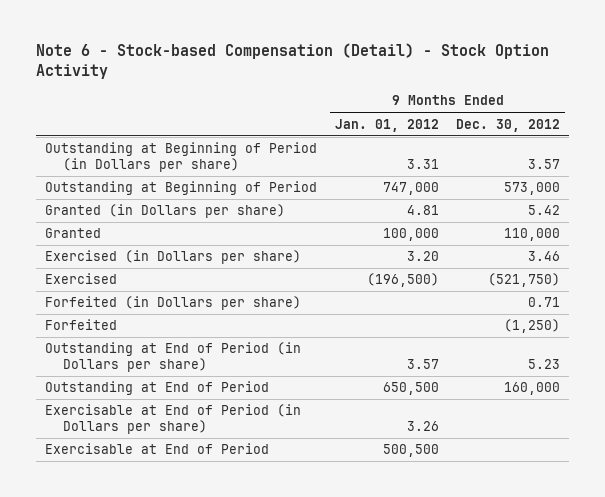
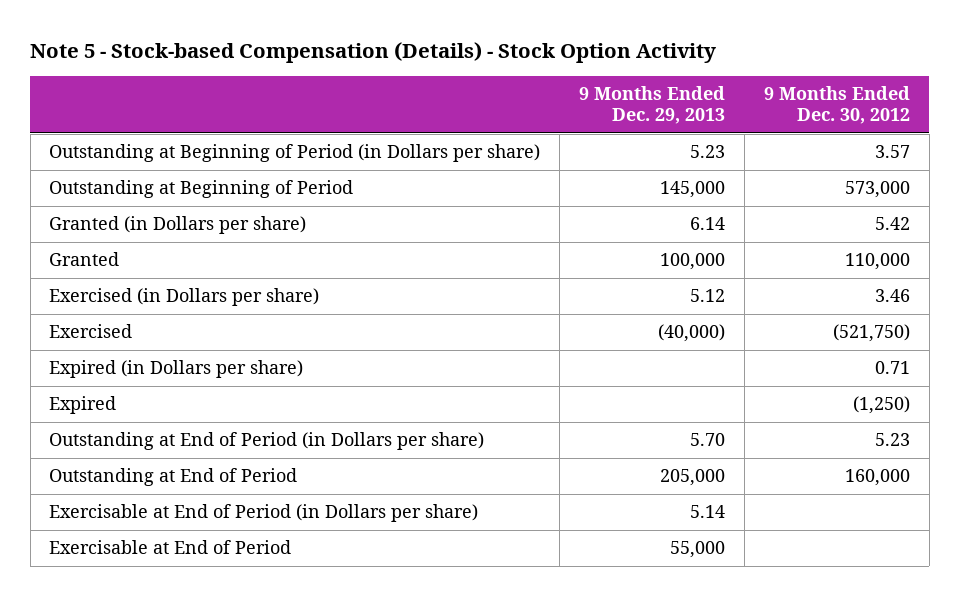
[36,43,550,80] Note 6 - Stock-based Compensation (Detail) - Stock Option Activity -> [30,41,717,63] Note 5 - Stock-based Compensation (Details) - Stock Option Activity
[334,118,439,132] Jan. 01, 2012 -> none
none -> [579,86,726,125] 9 Months Ended Dec. 29, 2013
[45,296,302,311] Forfeited (in Dollars per share) -> [49,360,304,379] Expired (in Dollars per share)
[45,319,118,331] Forfeited -> [49,396,117,415] Expired

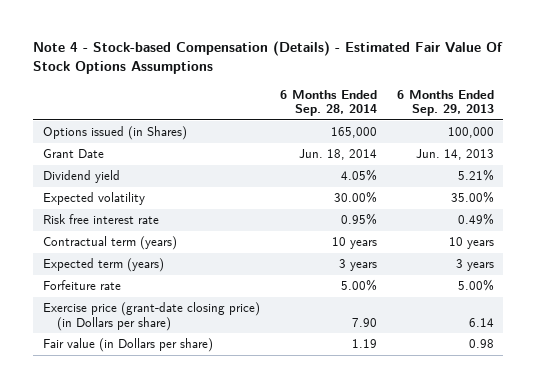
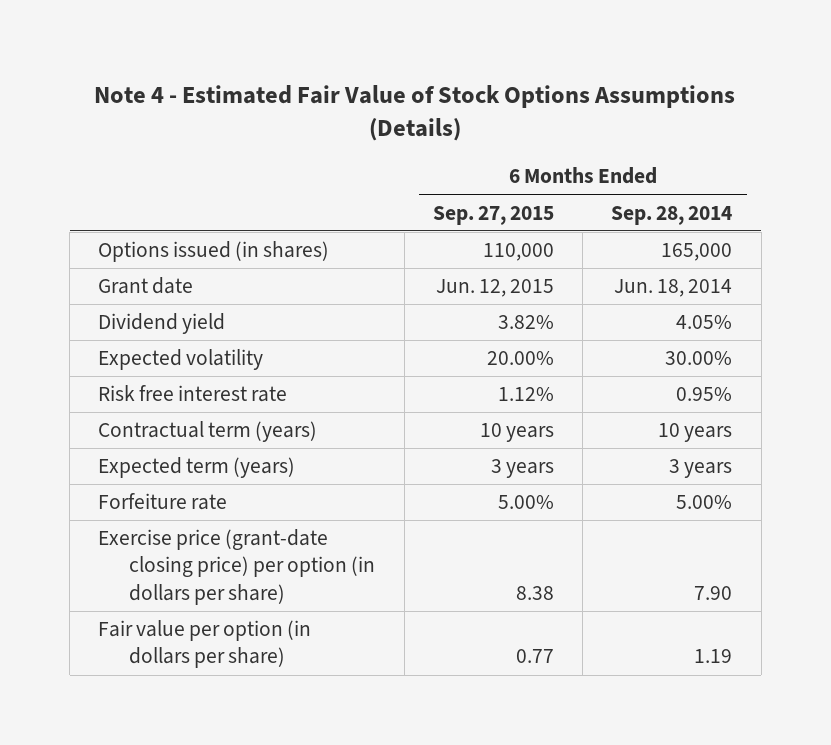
[33,41,504,75] Note 4 - Stock-based Compensation (Details) - Estimated Fair Value Of Stock Options Assumptions -> [94,84,736,142] Note 4 - Estimated Fair Value of Stock Options Assumptions (Details)
[396,89,494,117] 6 Months Ended Sep. 29, 2013 -> none
none -> [432,205,554,225] Sep. 27, 2015
[42,126,187,141] Options issued (in Shares) -> [98,241,330,263] Options issued (in shares)
[42,149,104,159] Grant Date -> [98,277,194,295] Grant date
[42,302,260,331] Exercise price (grant-date closing price) (in Dollars per share) -> [98,529,376,605] Exercise price (grant-date closing price) per option (in dollars per share)
[42,338,213,353] Fair value (in Dollars per share) -> [98,620,312,669] Fair value per option (in dollars per share)

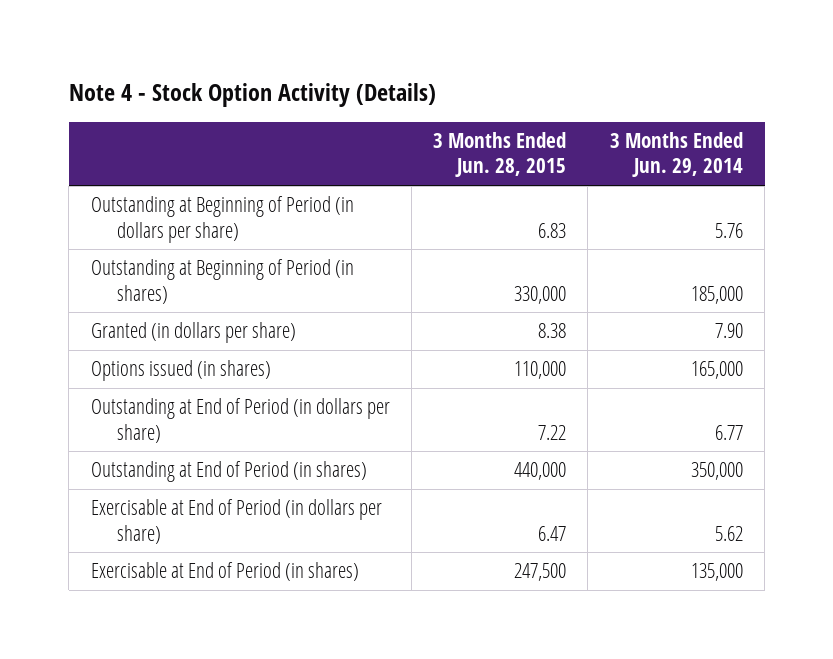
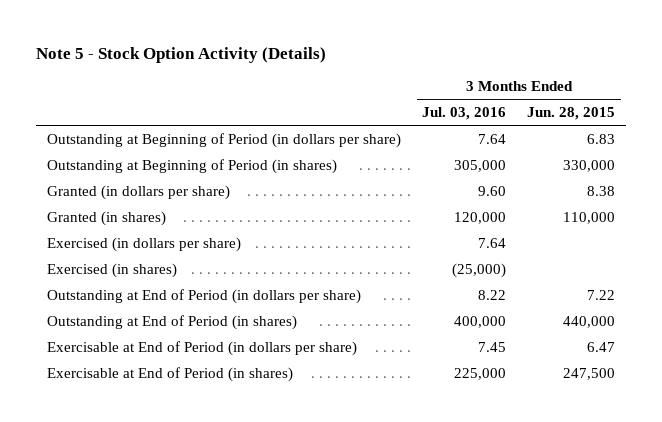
[68,82,436,107] Note 4 - Stock Option Activity (Details) -> [35,46,326,63] Note 5 - Stock Option Activity (Details)
[609,132,743,178] 3 Months Ended Jun. 29, 2014 -> none
none -> [421,107,506,121] Jul. 03, 2016
[90,360,271,382] Options issued (in shares) -> [46,210,166,226] Granted (in shares)
none -> [46,236,241,252] Exercised (in dollars per share)
none -> [46,262,177,278] Exercised (in shares)

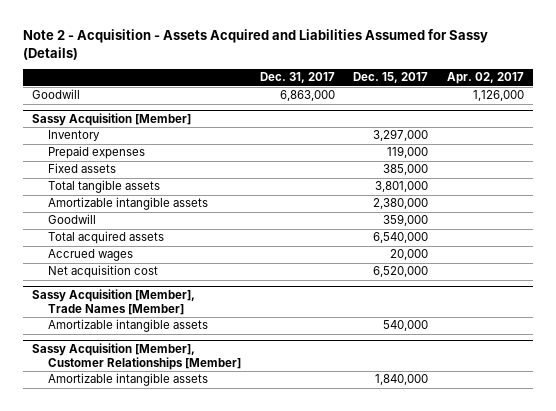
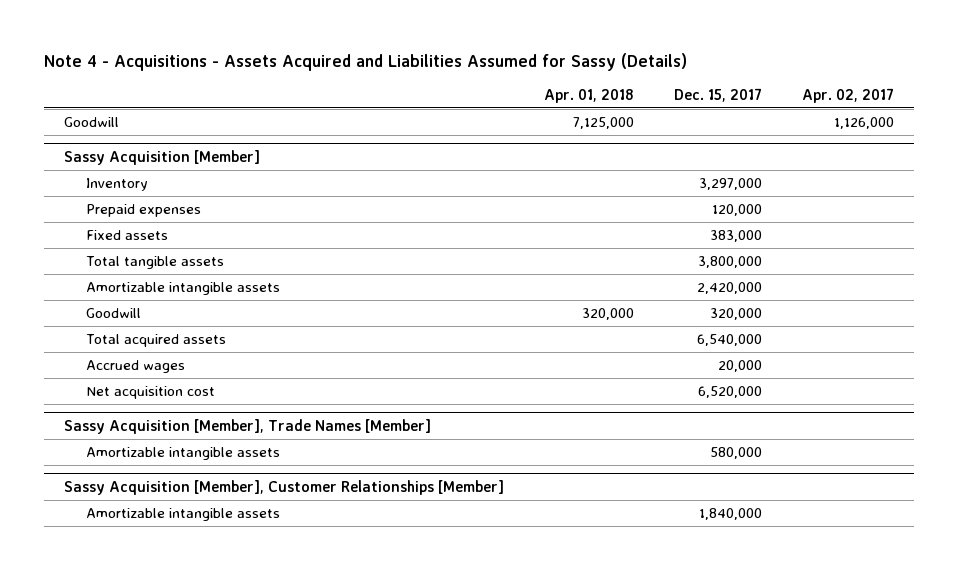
[22,29,488,60] Note 2 - Acquisition - Assets Acquired and Liabilities Assumed for Sassy (Details) -> [44,53,688,72] Note 4 - Acquisitions - Assets Acquired and Liabilities Assumed for Sassy (Details)
[259,72,335,84] Dec. 31, 2017 -> none
none -> [544,89,635,104] Apr. 01, 2018
[387,146,429,159] 119,000 -> [712,203,763,216] 120,000
[383,164,429,176] 385,000 -> [710,229,763,242] 383,000
[375,181,429,193] 3,801,000 -> [698,255,763,268] 3,800,000
[373,198,429,210] 2,380,000 -> [697,281,763,294] 2,420,000
[383,214,429,227] 359,000 -> [710,307,763,320] 320,000
[383,320,429,332] 540,000 -> [710,446,763,459] 580,000

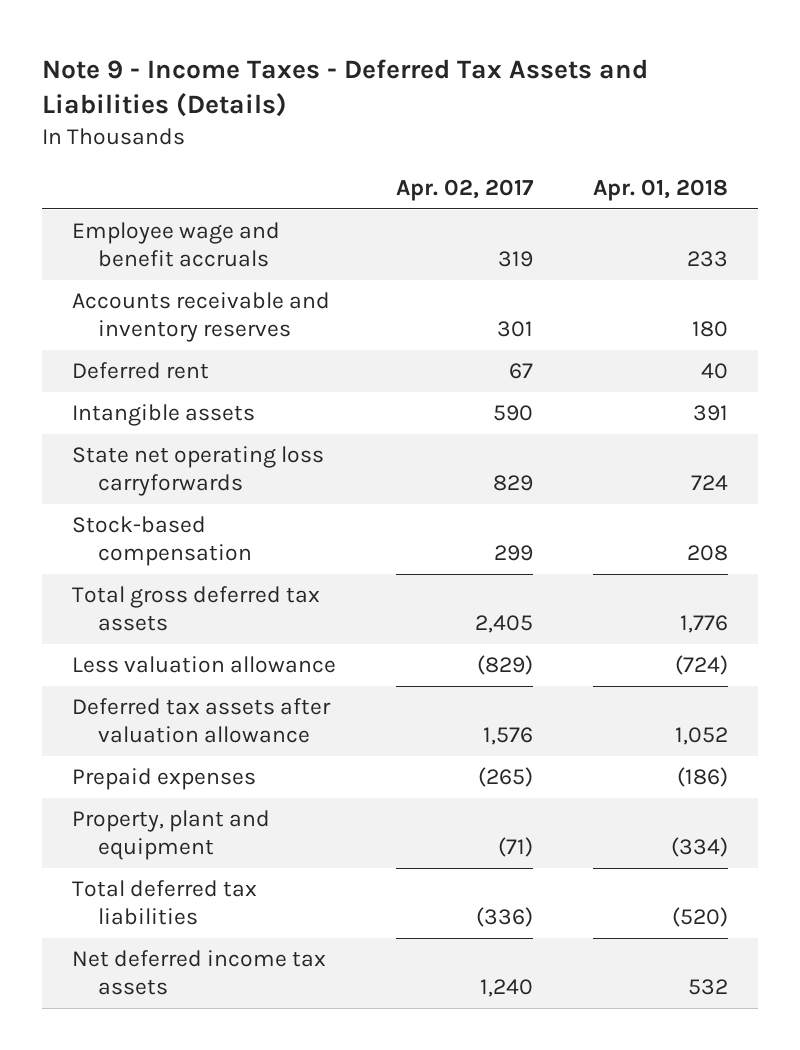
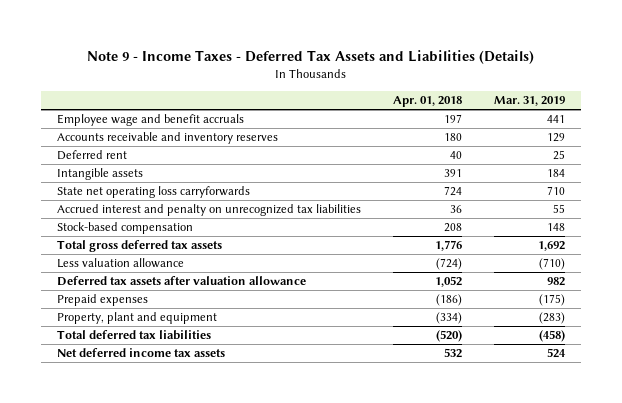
[395,179,534,202] Apr. 02, 2017 -> none
none -> [494,96,566,107] Mar. 31, 2019
[686,250,728,267] 233 -> [444,114,463,124] 197
none -> [57,204,362,217] Accrued interest and penalty on unrecognized tax liabilities

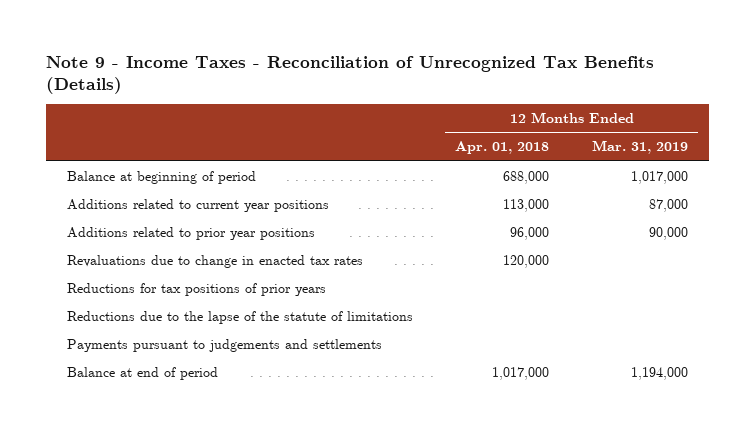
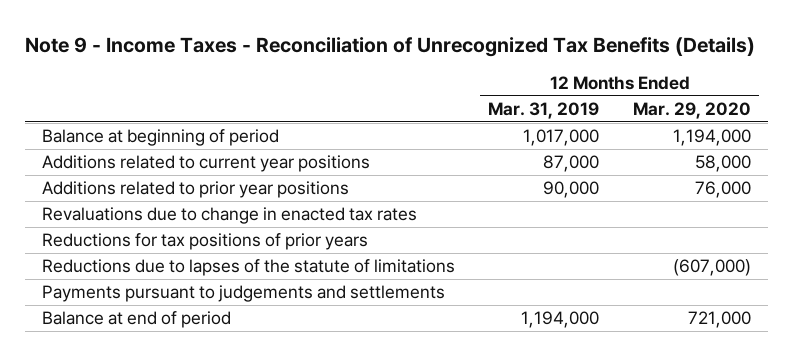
[455,141,550,155] Apr. 01, 2018 -> none
none -> [632,101,751,119] Mar. 29, 2020
[67,311,414,325] Reductions due to the lapse of the statute of limitations -> [41,259,455,277] Reductions due to lapses of the statute of limitations

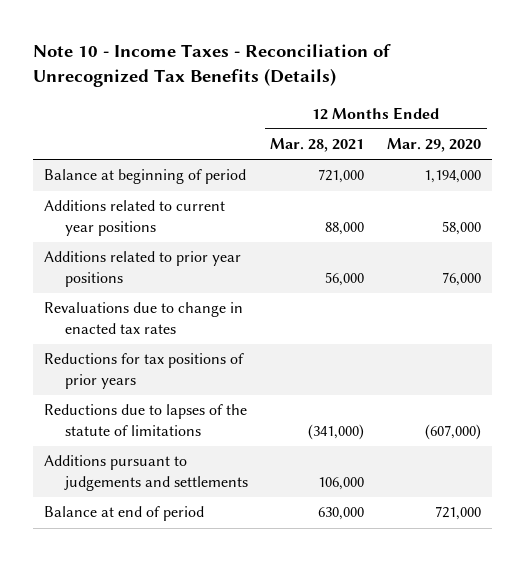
[25,37,756,58] Note 9 - Income Taxes - Reconciliation of Unrecognized Tax Benefits (Details) -> [32,44,391,88] Note 10 - Income Taxes - Reconciliation of Unrecognized Tax Benefits (Details)
[488,101,600,119] Mar. 31, 2019 -> none
none -> [270,138,365,153] Mar. 28, 2021
[41,285,445,303] Payments pursuant to judgements and settlements -> [43,455,248,491] Additions pursuant to judgements and settlements

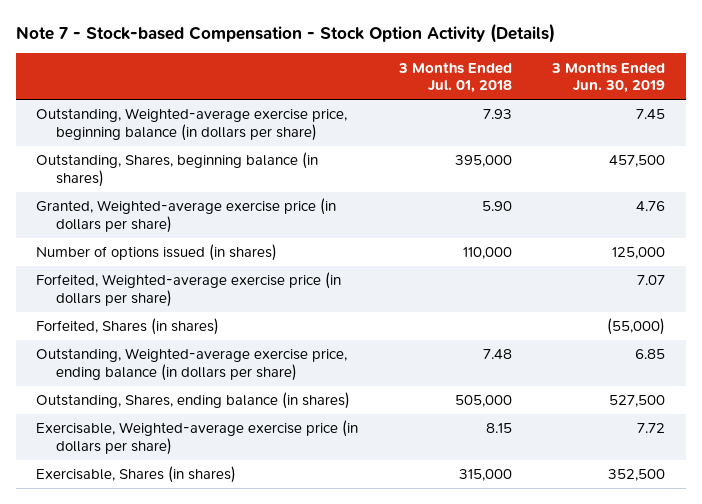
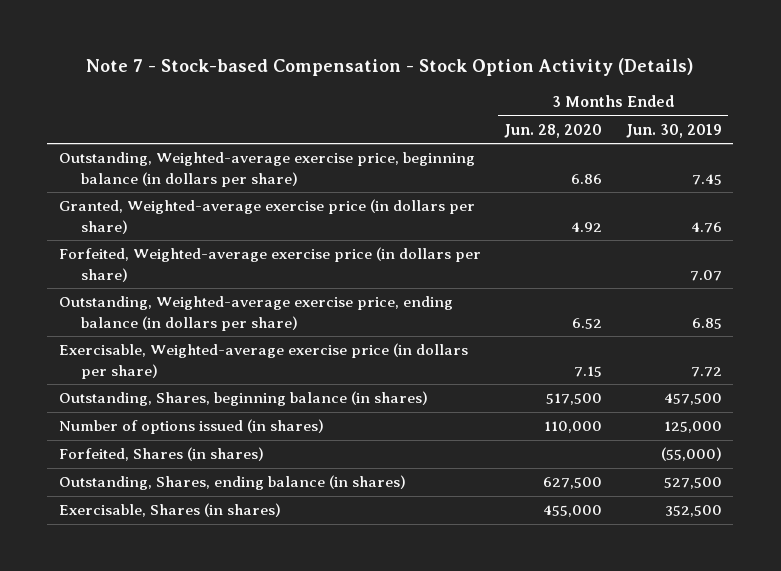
[397,61,512,94] 3 Months Ended Jul. 01, 2018 -> none
none -> [504,123,603,138] Jun. 28, 2020
[36,152,319,187] Outstanding, Shares, beginning balance (in shares) -> [58,391,428,407] Outstanding, Shares, beginning balance (in shares)
[36,244,278,262] Number of options issued (in shares) -> [58,419,324,435] Number of options issued (in shares)
[36,318,220,336] Forfeited, Shares (in shares) -> [58,447,264,462] Forfeited, Shares (in shares)
[36,392,351,410] Outstanding, Shares, ending balance (in shares) -> [58,475,406,491] Outstanding, Shares, ending balance (in shares)

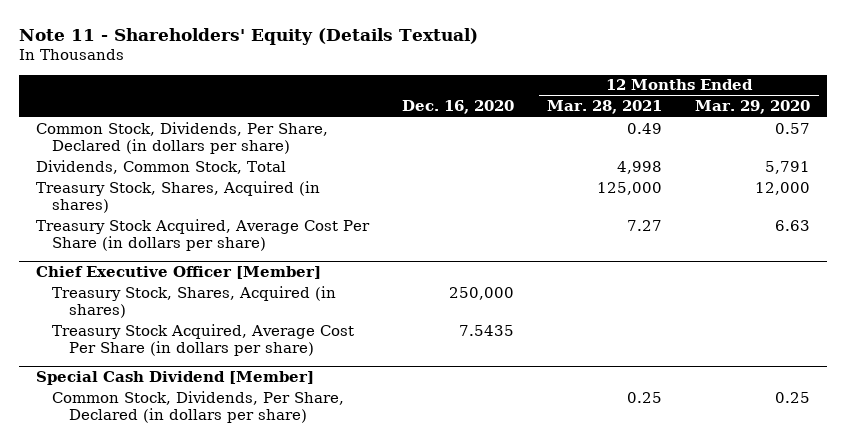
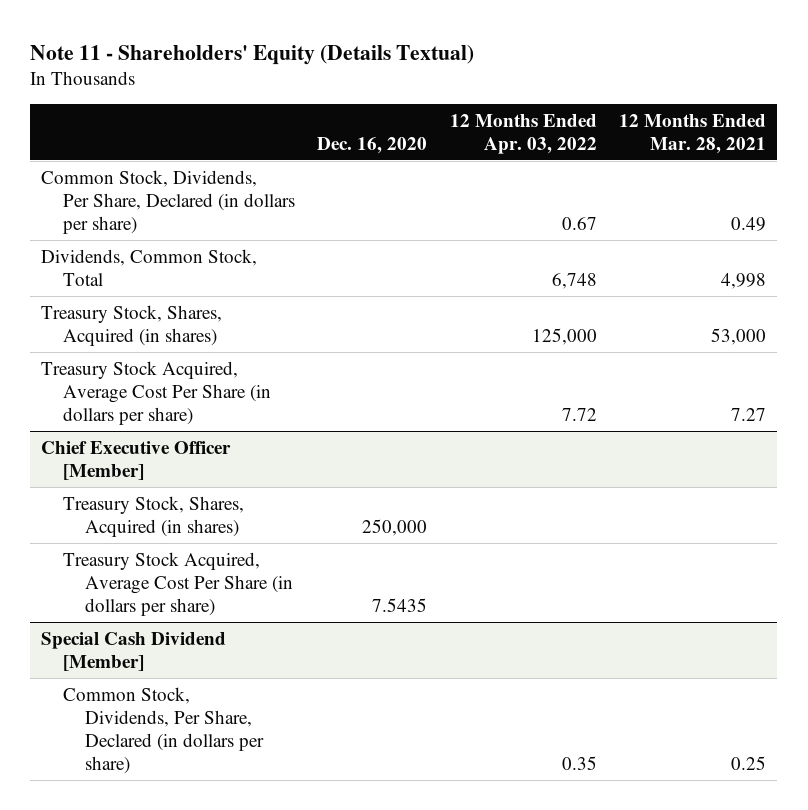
[695,100,811,115] Mar. 29, 2020 -> none
none -> [449,113,597,154] 12 Months Ended Apr. 03, 2022
[597,181,663,195] 125,000 -> [711,327,767,345] 53,000

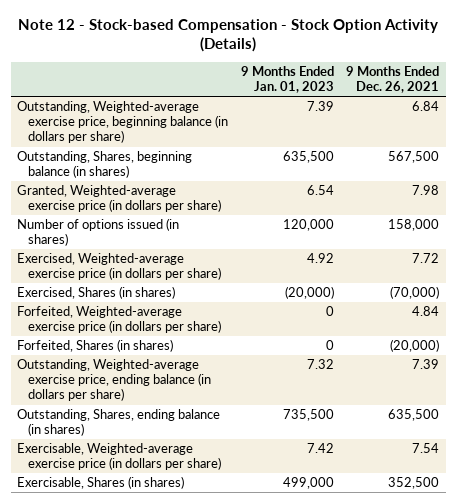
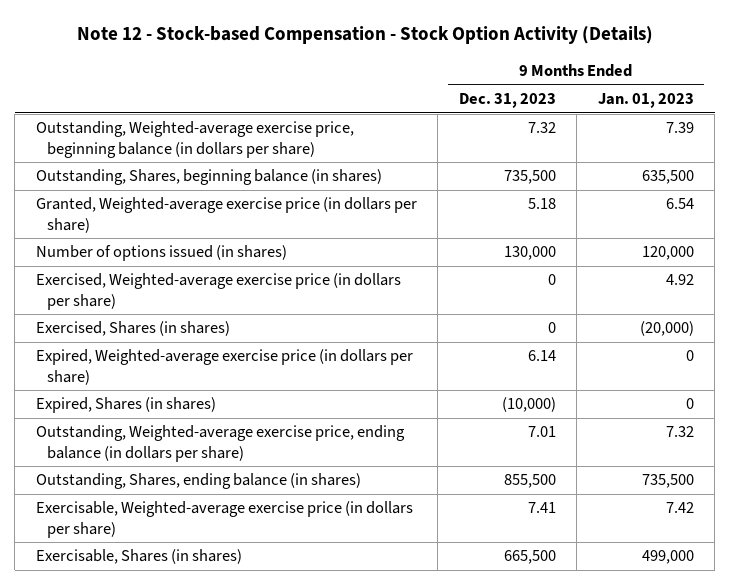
[346,65,440,93] 9 Months Ended Dec. 26, 2021 -> none
none -> [458,93,556,109] Dec. 31, 2023
[17,306,222,334] Forfeited, Weighted-average exercise price (in dollars per share) -> [35,349,413,385] Expired, Weighted-average exercise price (in dollars per share)
[17,339,174,353] Forfeited, Shares (in shares) -> [35,397,216,414] Expired, Shares (in shares)

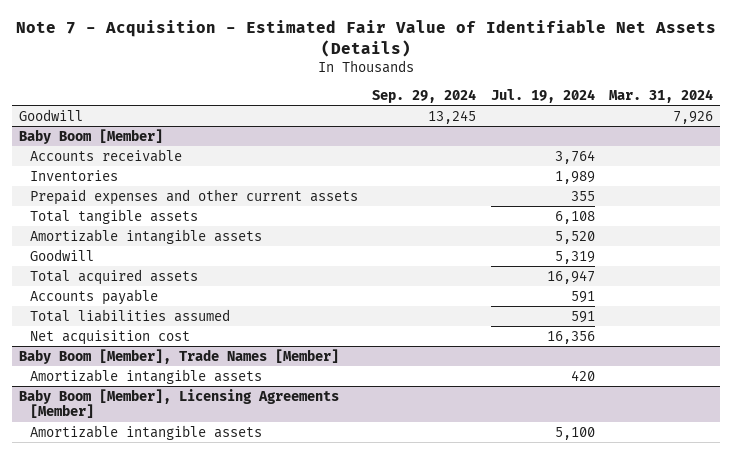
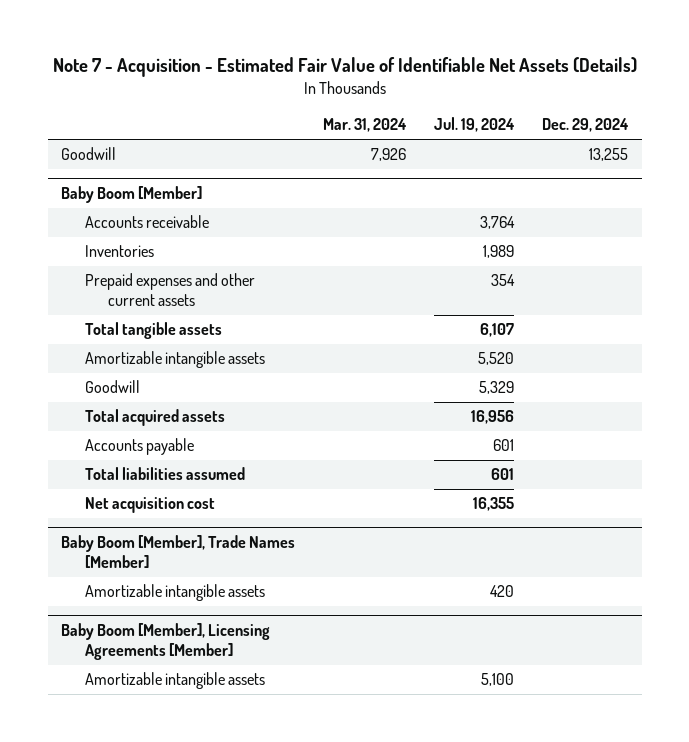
[372,89,477,104] Sep. 29, 2024 -> none
none -> [541,118,629,133] Dec. 29, 2024
[570,190,595,201] 355 -> [491,274,516,287] 354
[554,210,595,224] 6,108 -> [480,323,515,338] 6,107
[554,250,595,264] 5,319 -> [479,381,515,395] 5,329
[546,269,595,284] 16,947 -> [471,410,515,425] 16,956
[570,290,595,303] 591 -> [493,439,515,452] 601
[570,310,595,323] 591 -> [491,468,515,481] 601
[546,330,595,344] 16,356 -> [473,497,515,512] 16,355

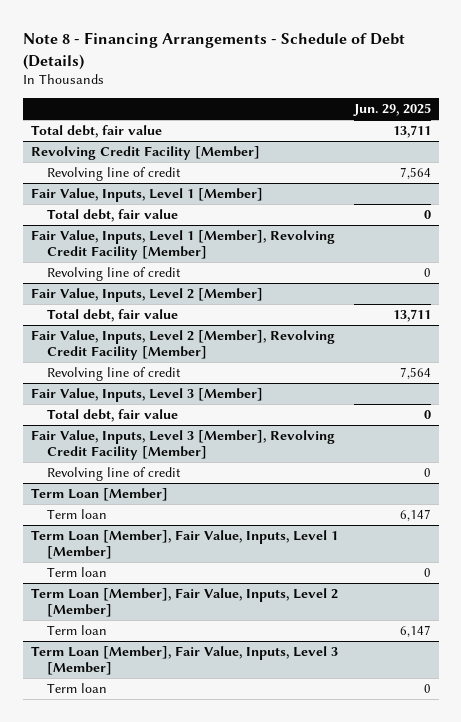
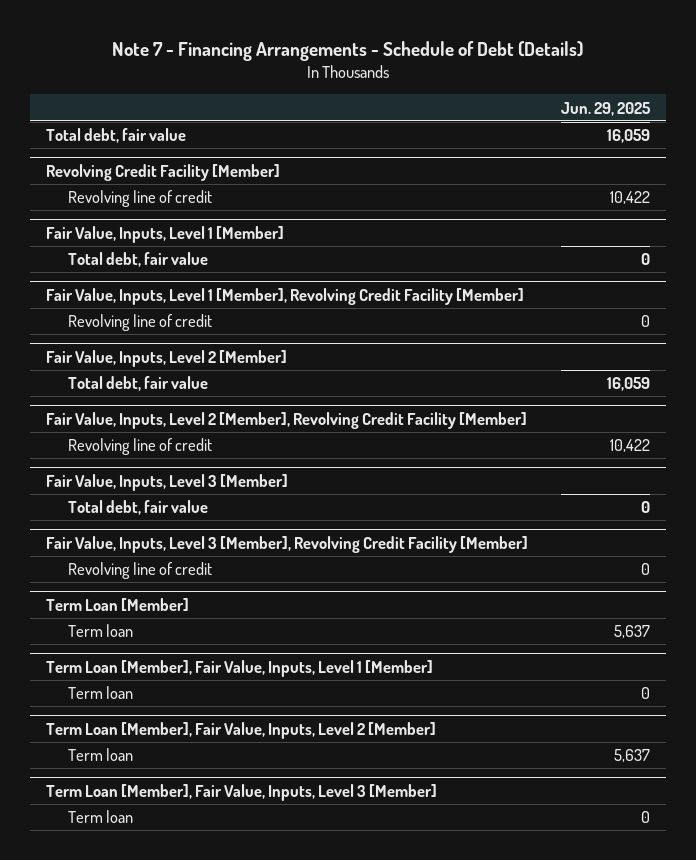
[22,32,405,70] Note 8 - Financing Arrangements - Schedule of Debt (Details) -> [112,40,584,61] Note 7 - Financing Arrangements - Schedule of Debt (Details)
[392,124,431,138] 13,711 -> [607,129,651,144] 16,059
[399,166,431,179] 7,564 -> [610,191,651,205] 10,422
[392,308,431,322] 13,711 -> [607,377,651,392] 16,059
[399,366,431,379] 7,564 -> [610,439,651,453] 10,422
[399,508,431,521] 6,147 -> [614,625,651,639] 5,637
[399,624,431,637] 6,147 -> [614,749,651,763] 5,637

